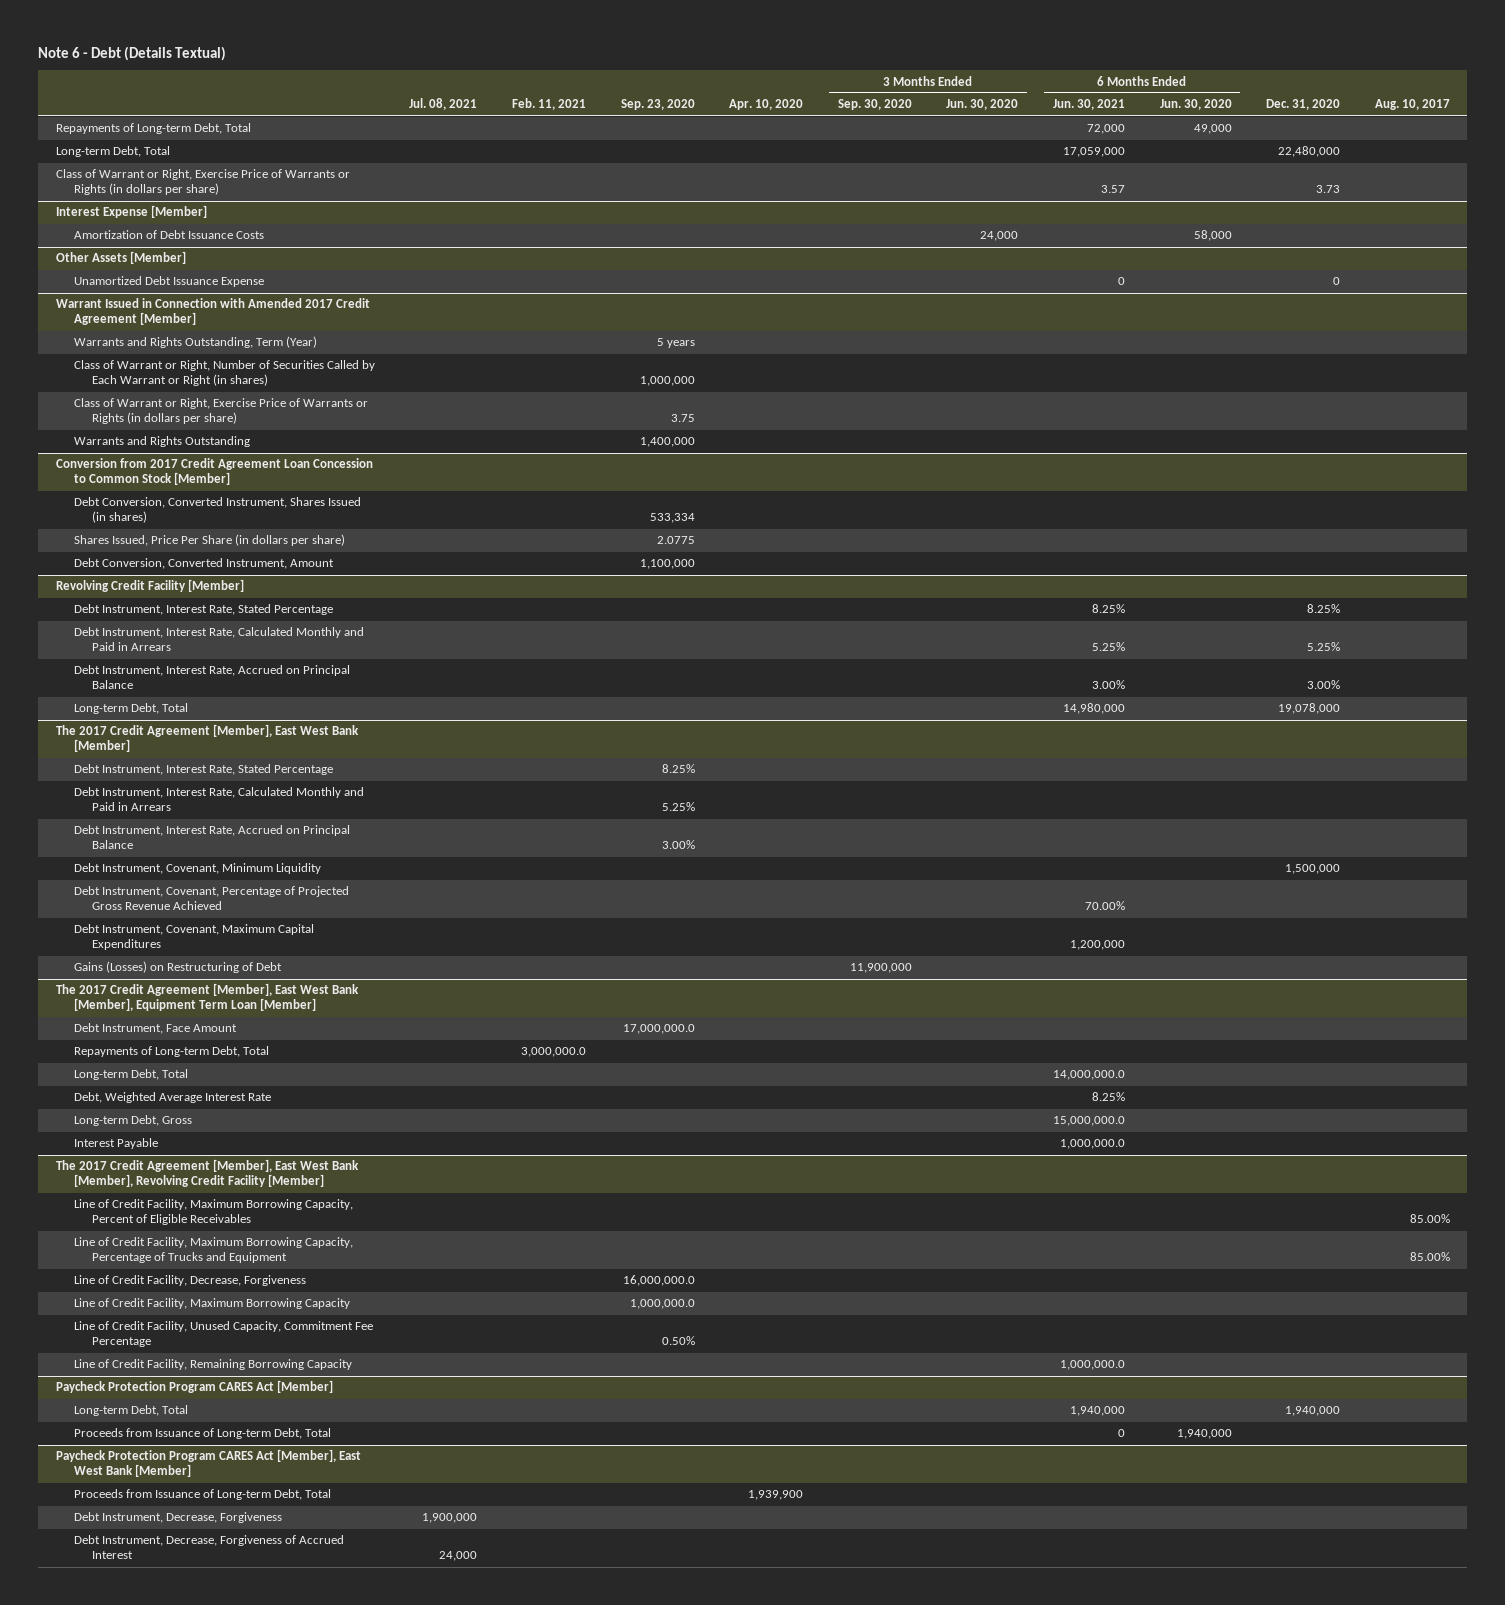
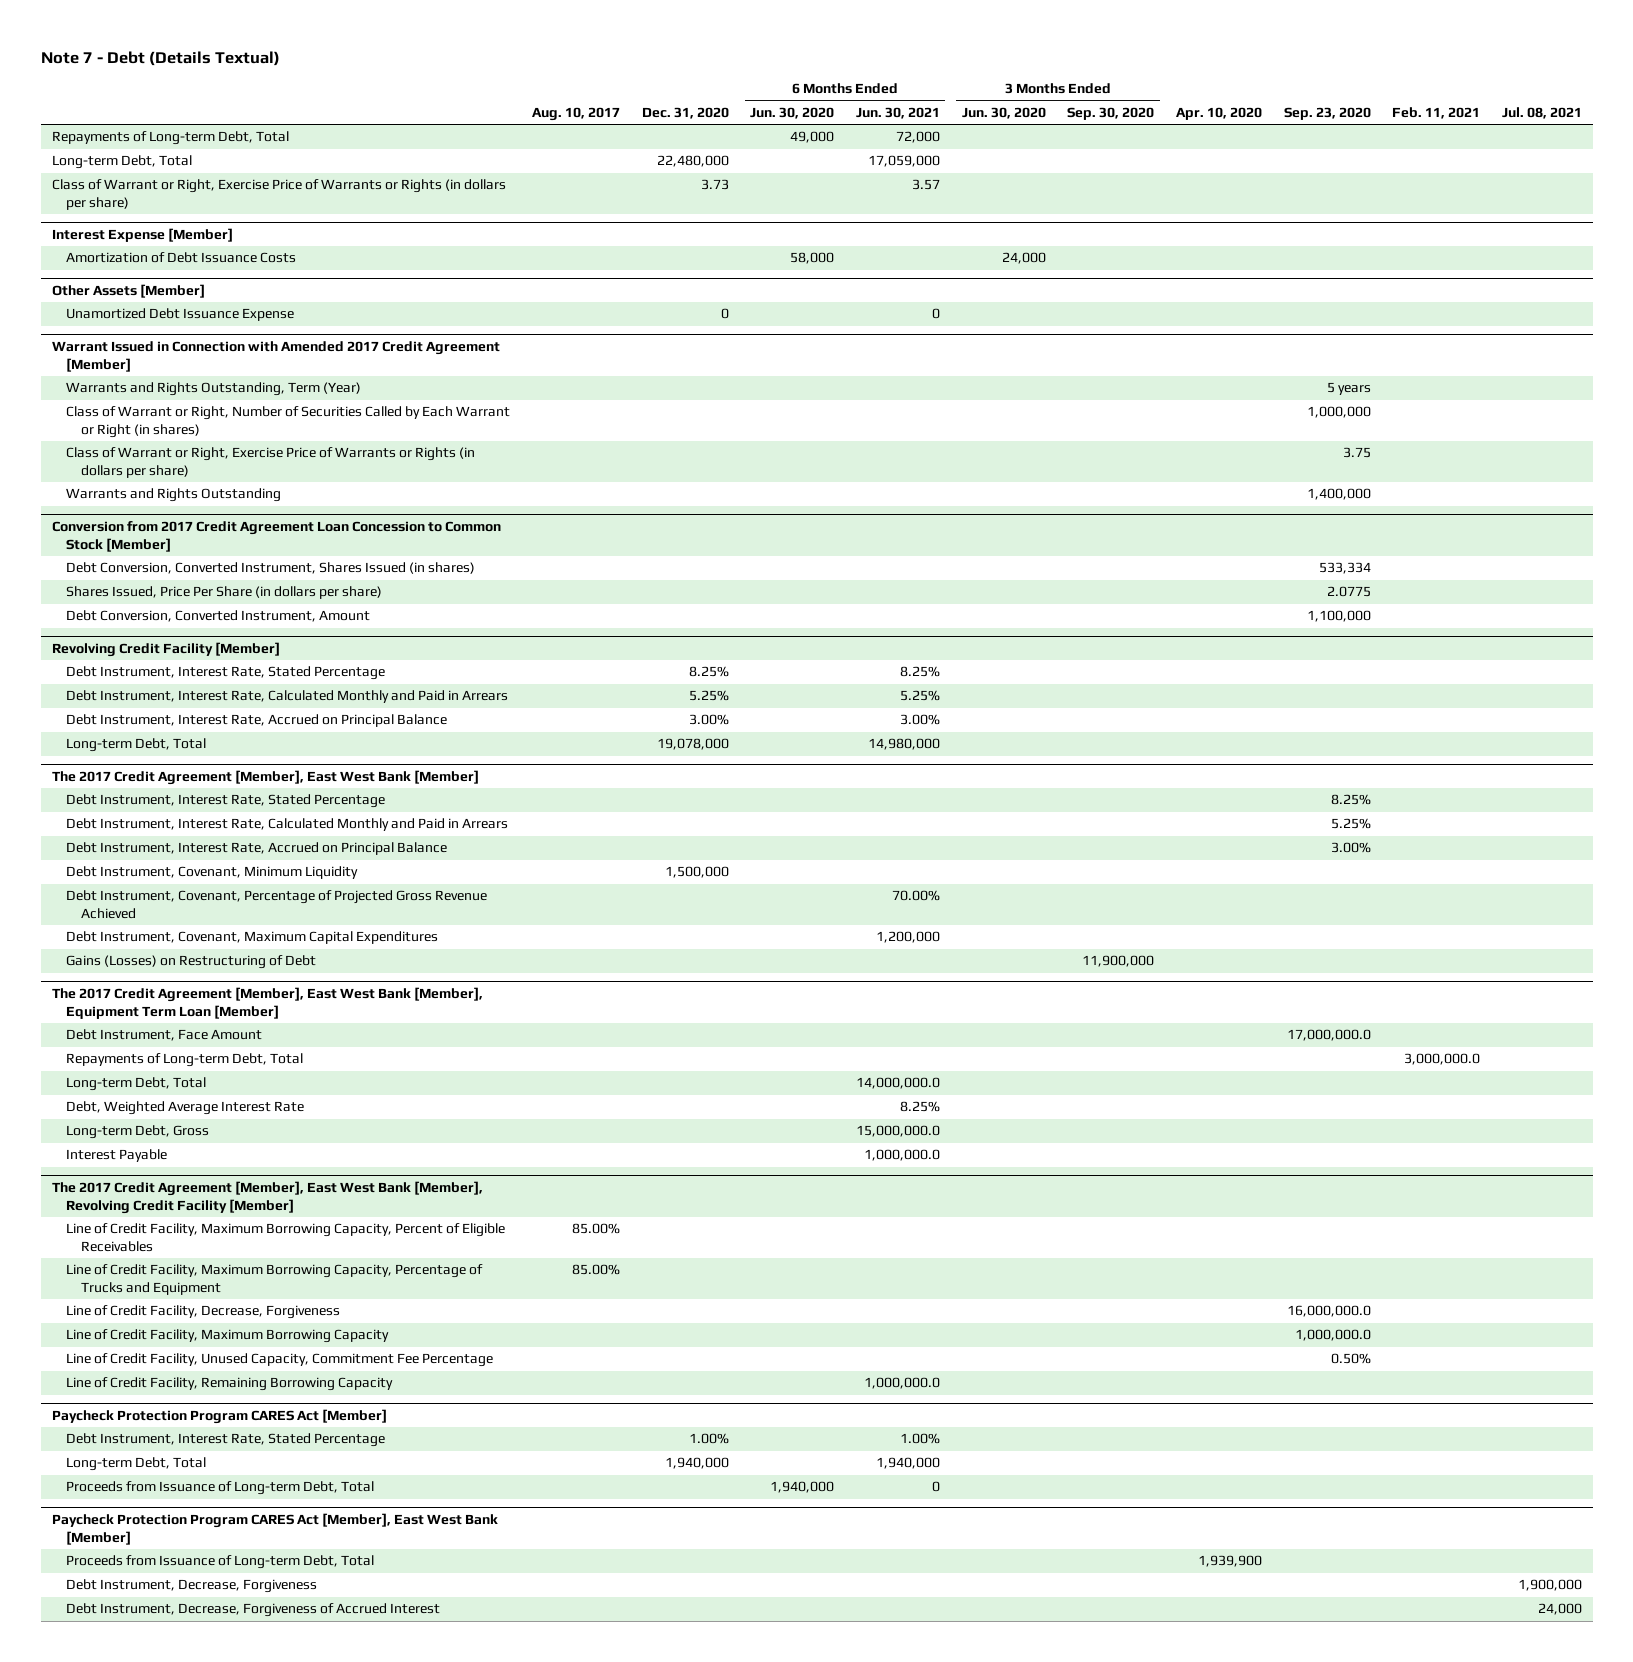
[38,45,227,61] Note 6 - Debt (Details Textual) -> [40,50,280,66] Note 7 - Debt (Details Textual)
none -> [66,1433,386,1448] Debt Instrument, Interest Rate, Stated Percentage

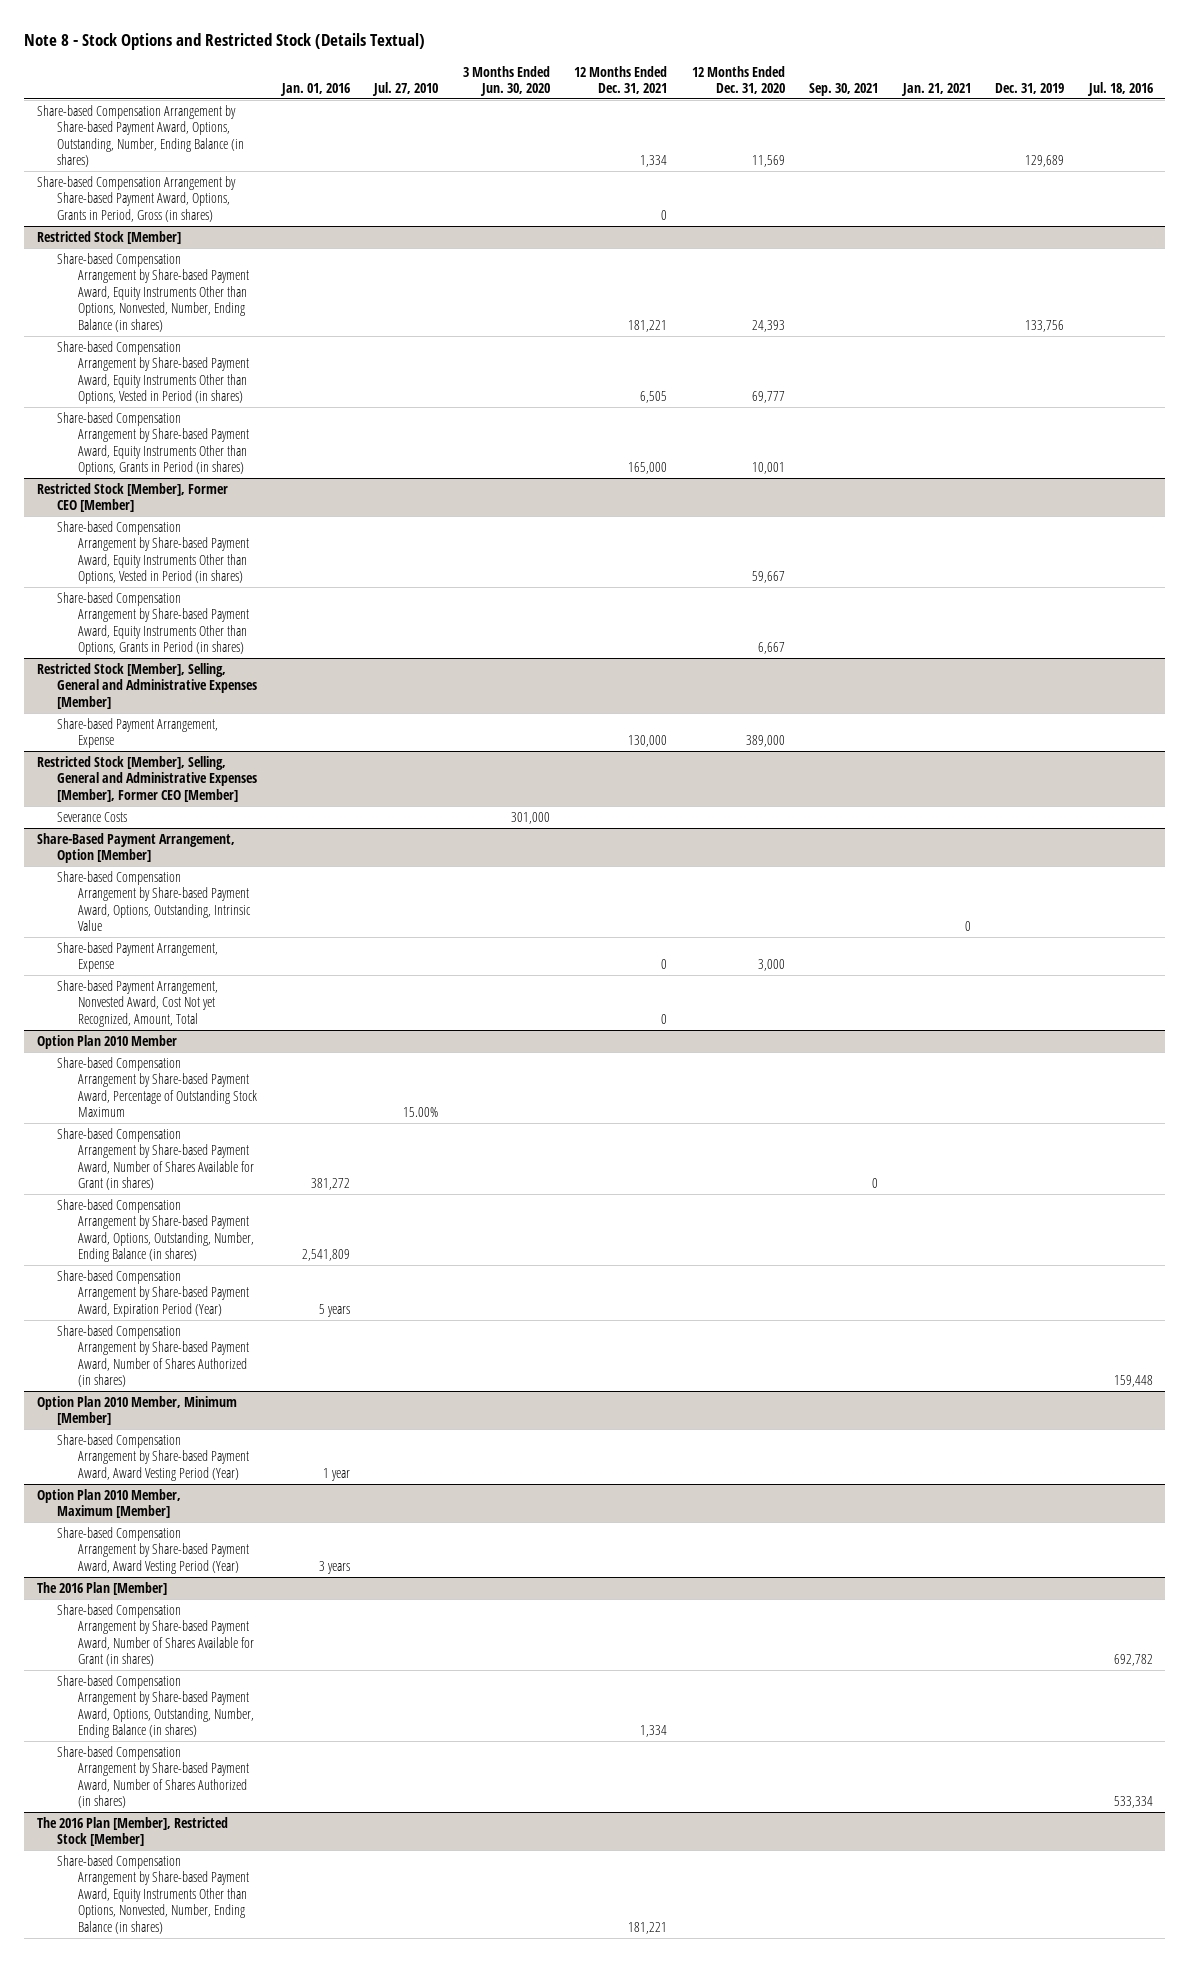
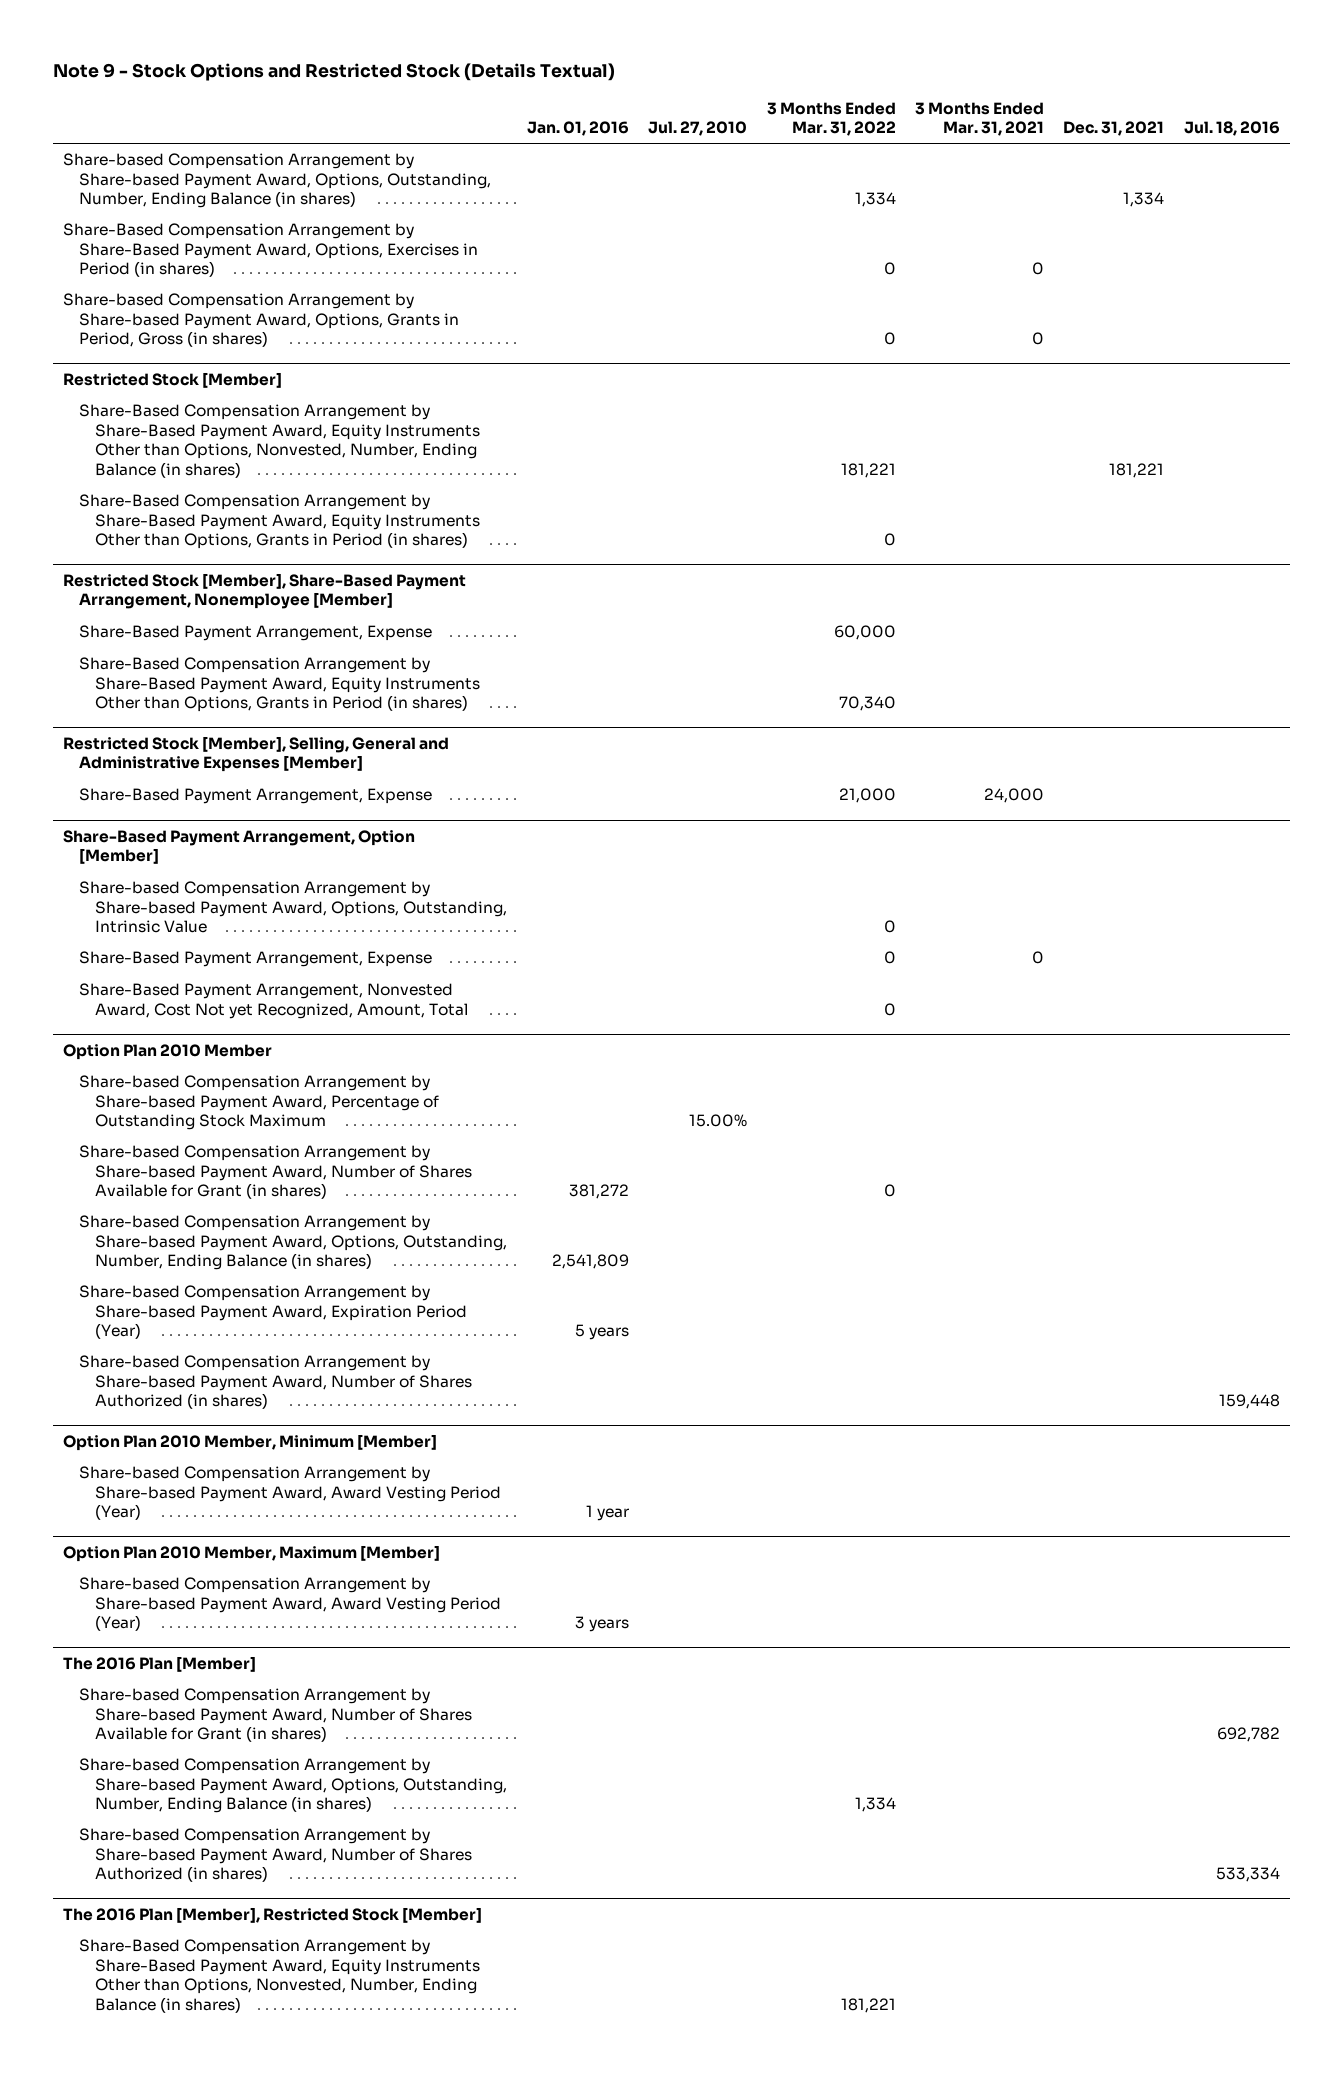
[24,33,426,51] Note 8 - Stock Options and Restricted Stock (Details Textual) -> [53,63,616,82] Note 9 - Stock Options and Restricted Stock (Details Textual)
[462,65,550,96] 3 Months Ended Jun. 30, 2020 -> none
[574,65,668,94] 12 Months Ended Dec. 31, 2021 -> none
[691,65,785,94] 12 Months Ended Dec. 31, 2020 -> none
[809,82,879,96] Sep. 30, 2021 -> none
[900,82,971,96] Jan. 21, 2021 -> none
[995,82,1065,94] Dec. 31, 2019 -> none
none -> [766,101,896,137] 3 Months Ended Mar. 31, 2022
none -> [915,101,1045,137] 3 Months Ended Mar. 31, 2021
none -> [1063,121,1165,137] Dec. 31, 2021
none -> [62,223,479,278] Share-Based Compensation Arrangement by Share-Based Payment Award, Options, Exercises in Period (in shares)
[57,341,249,405] Share-based Compensation Arrangement by Share-based Payment Award, Equity Instruments Other than Options, Vested in Period (in shares) -> none
[36,483,228,513] Restricted Stock [Member], Former CEO [Member] -> none
[57,521,249,585] Share-based Compensation Arrangement by Share-based Payment Award, Equity Instruments Other than Options, Vested in Period (in shares) -> none
[57,592,249,656] Share-based Compensation Arrangement by Share-based Payment Award, Equity Instruments Other than Options, Grants in Period (in shares) -> none
[57,253,249,332] Share-based Compensation Arrangement by Share-based Payment Award, Equity Instruments Other than Options, Nonvested, Number, Ending Balance (in shares) -> [79,404,481,478] Share-Based Compensation Arrangement by Share-Based Payment Award, Equity Instruments Other than Options, Nonvested, Number, Ending Balance (in shares)
[57,412,249,476] Share-based Compensation Arrangement by Share-based Payment Award, Equity Instruments Other than Options, Grants in Period (in shares) -> [79,494,481,550] Share-Based Compensation Arrangement by Share-Based Payment Award, Equity Instruments Other than Options, Grants in Period (in shares)
none -> [62,573,466,610] Restricted Stock [Member], Share-Based Payment Arrangement, Nonemployee [Member]
none -> [79,625,433,642] Share-Based Payment Arrangement, Expense
none -> [79,657,481,713] Share-Based Compensation Arrangement by Share-Based Payment Award, Equity Instruments Other than Options, Grants in Period (in shares)
[36,756,258,802] Restricted Stock [Member], Selling, General and Administrative Expenses [Member], Former CEO [Member] -> none
[57,812,128,823] Severance Costs -> none
[57,718,219,749] Share-based Payment Arrangement, Expense -> [79,788,433,805] Share-Based Payment Arrangement, Expense
[57,942,219,973] Share-based Payment Arrangement, Expense -> [79,951,433,968] Share-Based Payment Arrangement, Expense
[57,980,219,1027] Share-based Payment Arrangement, Nonvested Award, Cost Not yet Recognized, Amount, Total -> [79,983,469,1019] Share-Based Payment Arrangement, Nonvested Award, Cost Not yet Recognized, Amount, Total
[57,1855,249,1934] Share-based Compensation Arrangement by Share-based Payment Award, Equity Instruments Other than Options, Nonvested, Number, Ending Balance (in shares) -> [79,1939,481,2013] Share-Based Compensation Arrangement by Share-Based Payment Award, Equity Instruments Other than Options, Nonvested, Number, Ending Balance (in shares)

